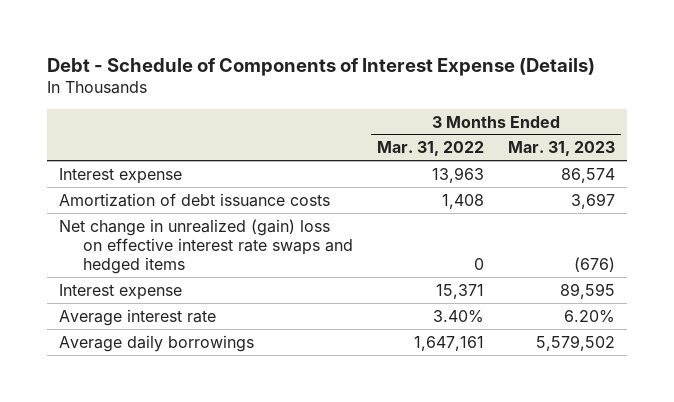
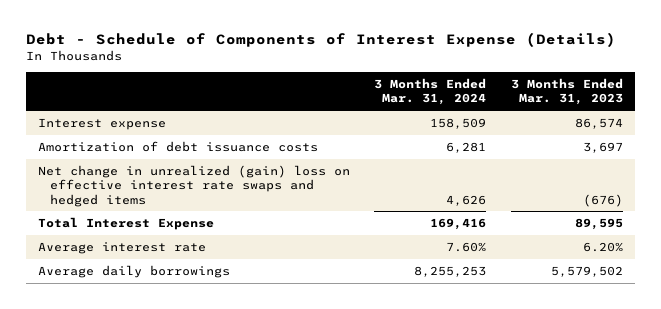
[376,141,484,157] Mar. 31, 2022 -> none
none -> [374,77,487,106] 3 Months Ended Mar. 31, 2024
[58,283,182,300] Interest expense -> [38,216,215,230] Total Interest Expense

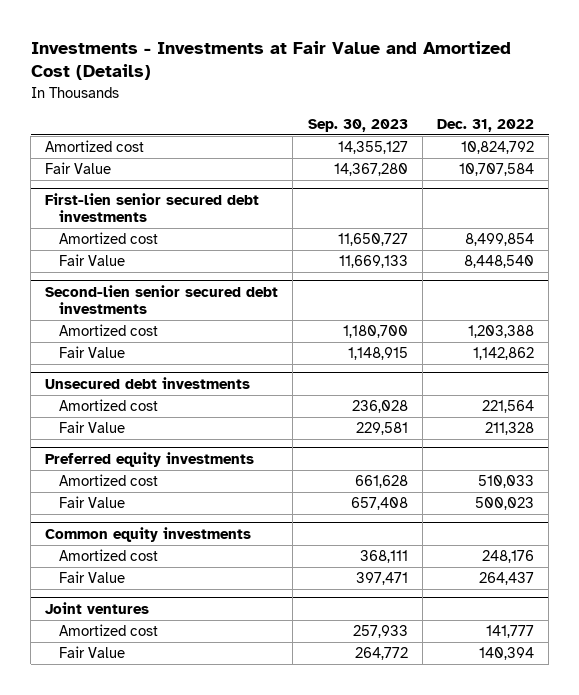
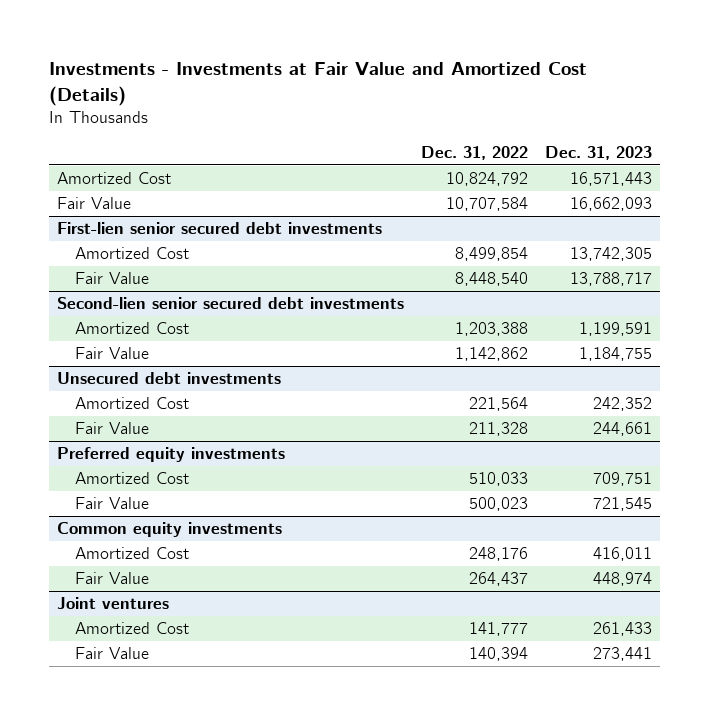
[307,119,408,133] Sep. 30, 2023 -> none
none -> [545,146,653,161] Dec. 31, 2023
[45,140,145,153] Amortized cost -> [57,172,172,185] Amortized Cost
[59,232,159,245] Amortized cost -> [75,247,190,260] Amortized Cost
[59,324,159,337] Amortized cost -> [75,322,190,335] Amortized Cost
[59,399,159,412] Amortized cost -> [75,397,190,410] Amortized Cost
[59,474,159,487] Amortized cost -> [75,472,190,485] Amortized Cost
[59,549,159,562] Amortized cost -> [75,547,190,560] Amortized Cost
[59,624,159,637] Amortized cost -> [75,622,190,635] Amortized Cost

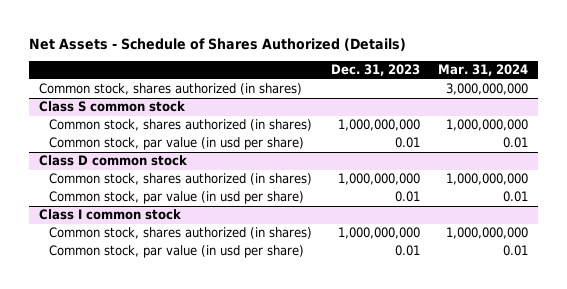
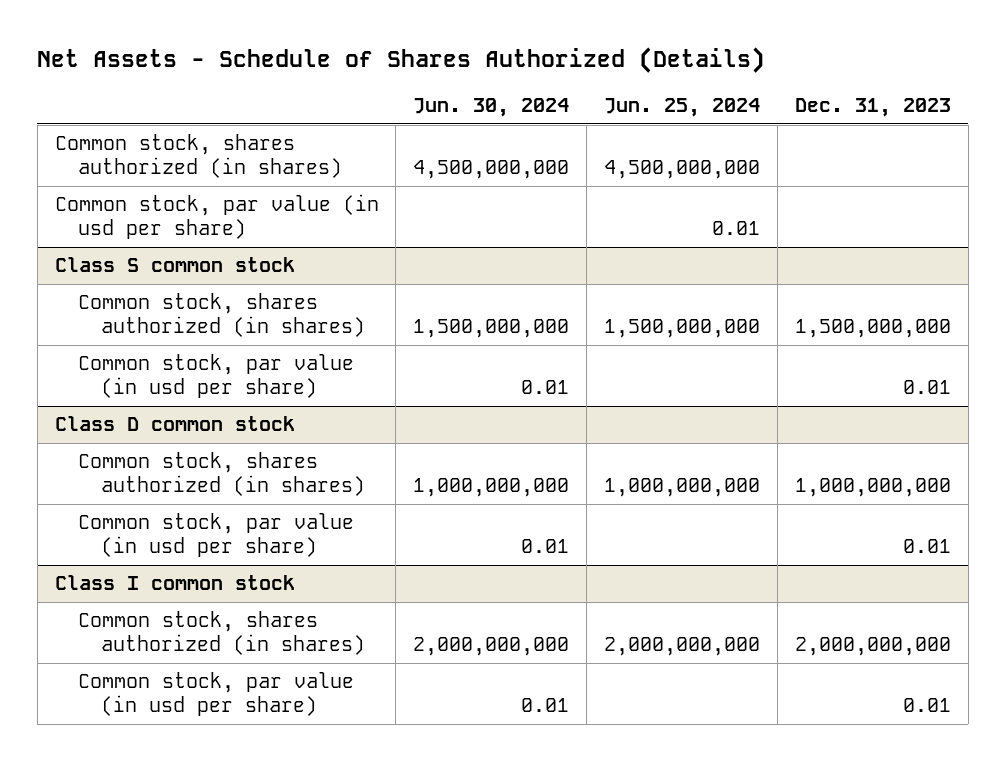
[438,64,529,77] Mar. 31, 2024 -> none
none -> [413,98,570,118] Jun. 30, 2024
none -> [604,98,761,118] Jun. 25, 2024
none -> [54,194,379,240] Common stock, par value (in usd per share)
[337,119,420,132] 1,000,000,000 -> [794,319,951,339] 1,500,000,000
[337,227,420,240] 1,000,000,000 -> [794,637,951,657] 2,000,000,000

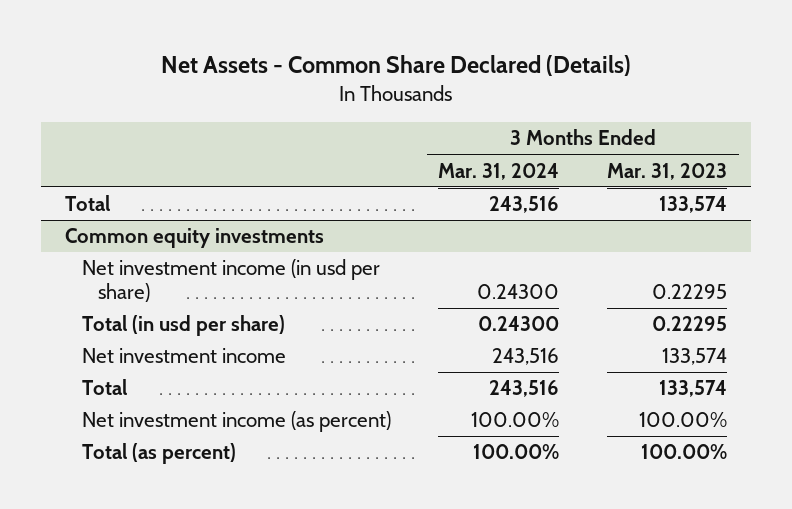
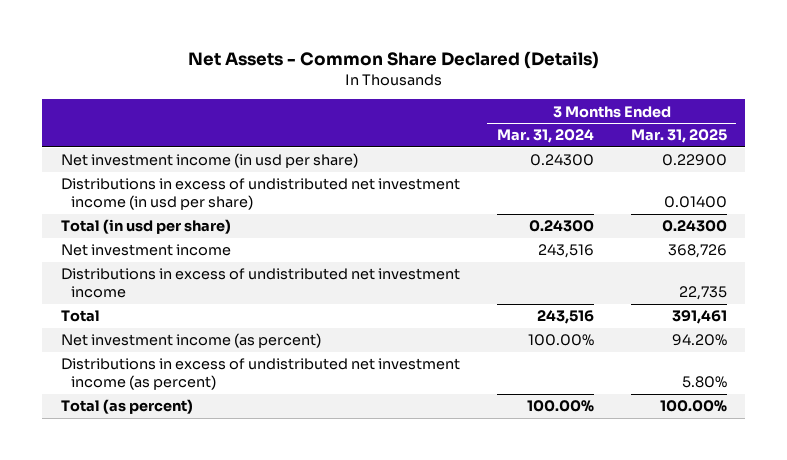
[607,162,728,180] Mar. 31, 2023 -> none
none -> [630,129,727,144] Mar. 31, 2025
[65,195,111,212] Total -> none
[65,228,325,249] Common equity investments -> none
none -> [60,178,460,211] Distributions in excess of undistributed net investment income (in usd per share)
none -> [60,268,460,299] Distributions in excess of undistributed net investment income
none -> [60,358,460,391] Distributions in excess of undistributed net investment income (as percent)

